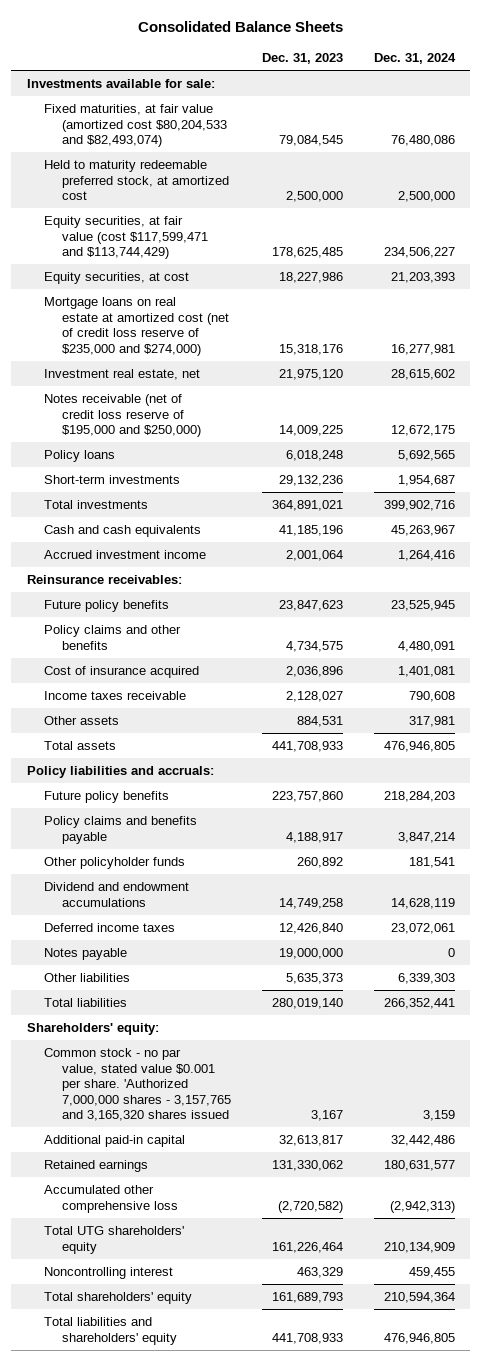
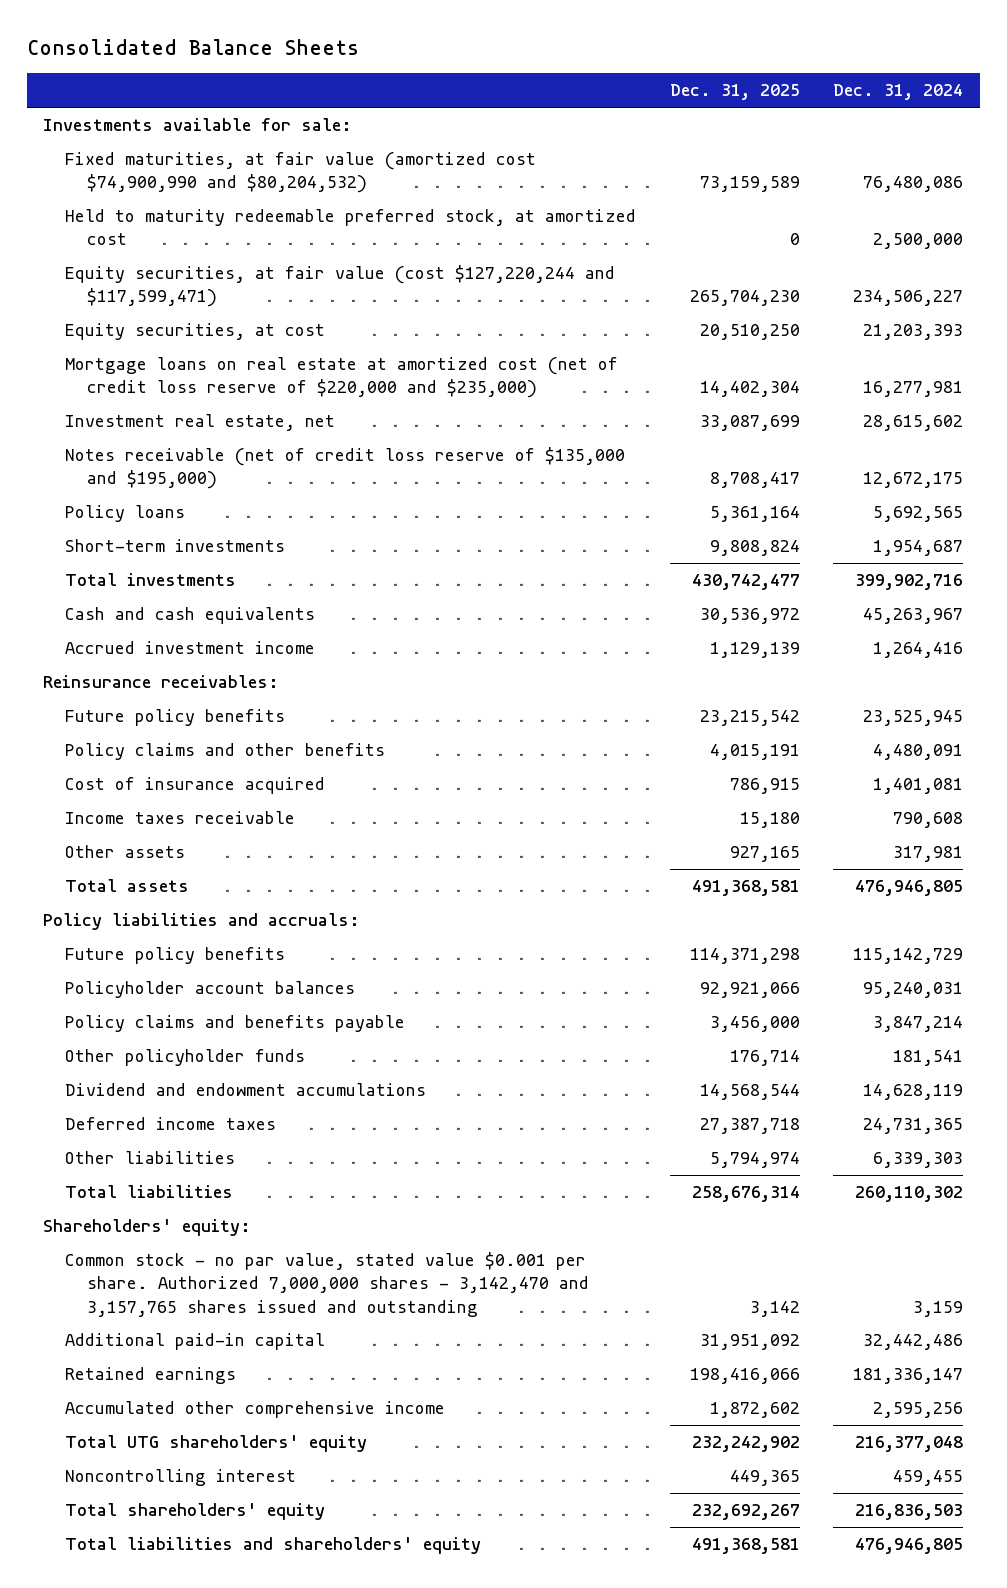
[261,53,343,65] Dec. 31, 2023 -> none
none -> [669,84,800,101] Dec. 31, 2025
[44,104,227,148] Fixed maturities, at fair value (amortized cost $80,204,533 and $82,493,074) -> [65,152,537,194] Fixed maturities, at fair value (amortized cost $74,900,990 and $80,204,532)
[44,216,208,260] Equity securities, at fair value (cost $117,599,471 and $113,744,429) -> [65,265,616,308] Equity securities, at fair value (cost $127,220,244 and $117,599,471)
[44,297,229,356] Mortgage loans on real estate at amortized cost (net of credit loss reserve of $235,000 and $274,000) -> [65,357,619,399] Mortgage loans on real estate at amortized cost (net of credit loss reserve of $220,000 and $235,000)
[44,394,201,438] Notes receivable (net of credit loss reserve of $195,000 and $250,000) -> [65,447,626,490] Notes receivable (net of credit loss reserve of $135,000 and $195,000)
[383,791,455,803] 218,284,203 -> [853,948,964,965] 115,142,729
none -> [65,981,356,999] Policyholder account balances
[44,948,128,961] Notes payable -> none
[390,923,455,935] 23,072,061 -> [863,1118,964,1135] 24,731,365
[383,998,455,1010] 266,352,441 -> [855,1186,964,1203] 260,110,302
[44,1048,231,1122] Common stock - no par value, stated value $0.001 per share. 'Authorized 7,000,000 shares - 3,157,765 and 3,165,320 shares issued -> [65,1252,589,1317] Common stock - no par value, stated value $0.001 per share. Authorized 7,000,000 shares - 3,142,470 and 3,157,765 shares issued and outstanding
[383,1160,455,1172] 180,631,577 -> [853,1368,964,1385] 181,336,147
[44,1185,178,1213] Accumulated other comprehensive loss -> [65,1401,446,1419] Accumulated other comprehensive income
[389,1200,455,1213] (2,942,313) -> [873,1402,964,1419] 2,595,256
[383,1241,455,1253] 210,134,909 -> [855,1436,964,1453] 216,377,048
[383,1292,455,1304] 210,594,364 -> [855,1504,964,1521] 216,836,503

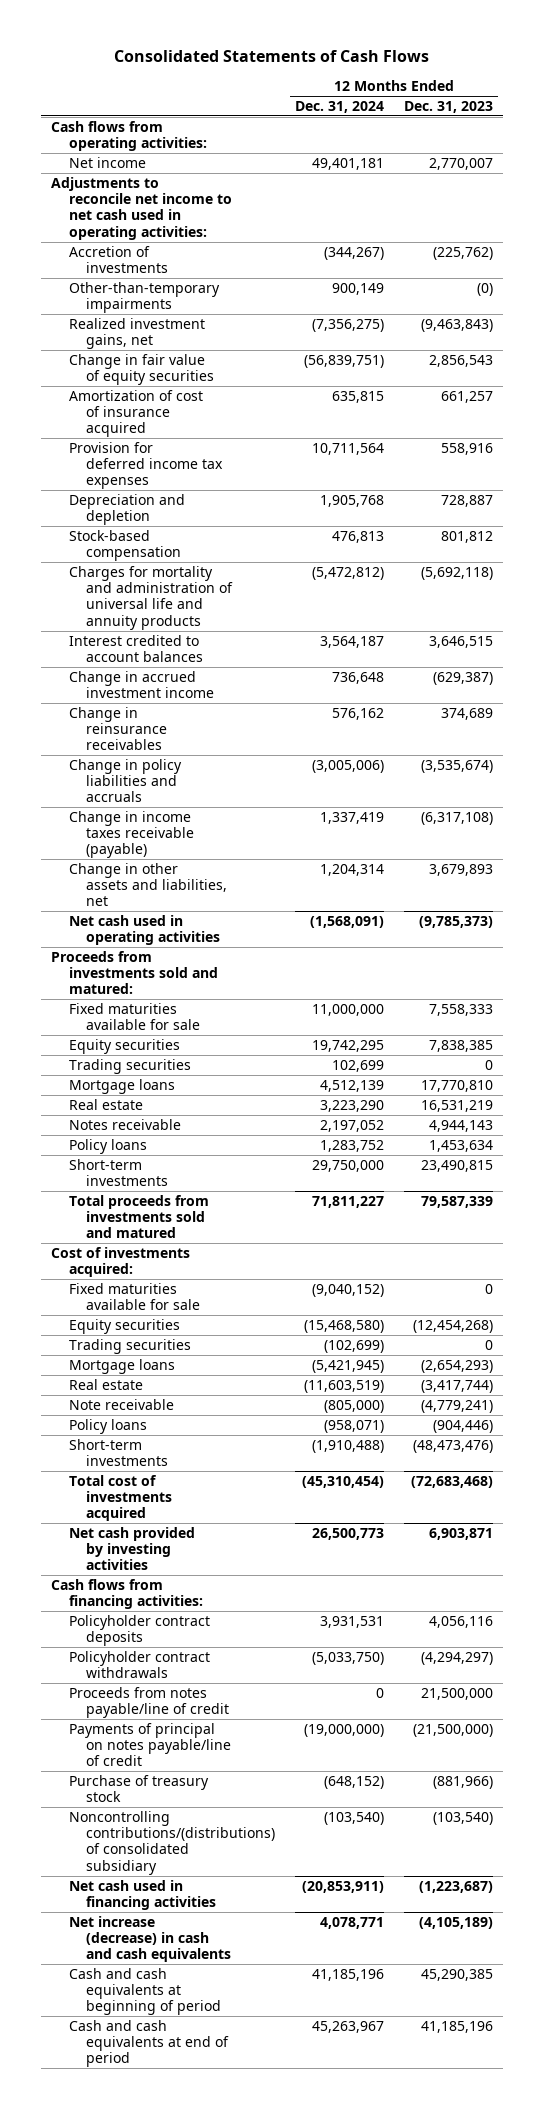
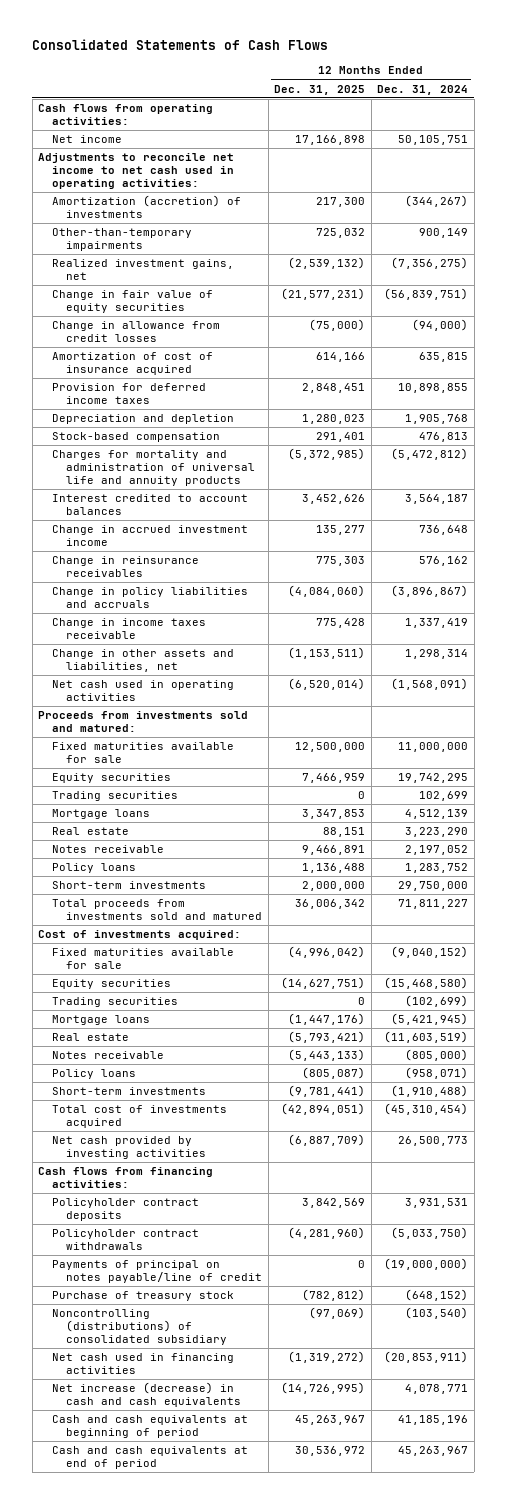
[404,101,494,114] Dec. 31, 2023 -> none
none -> [274,84,366,95] Dec. 31, 2025
[312,157,385,170] 49,401,181 -> [398,135,469,146] 50,105,751
[68,245,169,274] Accretion of investments -> [52,195,242,219] Amortization (accretion) of investments
none -> [52,321,221,343] Change in allowance from credit losses
[68,441,224,490] Provision for deferred income tax expenses -> [52,383,207,405] Provision for deferred income taxes
[312,442,385,455] 10,711,564 -> [398,383,469,394] 10,898,855
[312,759,385,773] (3,005,006) -> [391,585,469,598] (3,896,867)
[68,810,195,859] Change in income taxes receivable (payable) -> [52,618,207,640] Change in income taxes receivable
[320,863,385,876] 1,204,314 -> [405,649,469,660] 1,298,314
[68,1398,174,1410] Note receivable -> [52,1051,165,1060] Notes receivable
[68,1686,230,1719] Proceeds from notes payable/line of credit -> none
[68,1810,276,1875] Noncontrolling contributions/(distributions) of consolidated subsidiary -> [52,1309,228,1346] Noncontrolling (distributions) of consolidated subsidiary

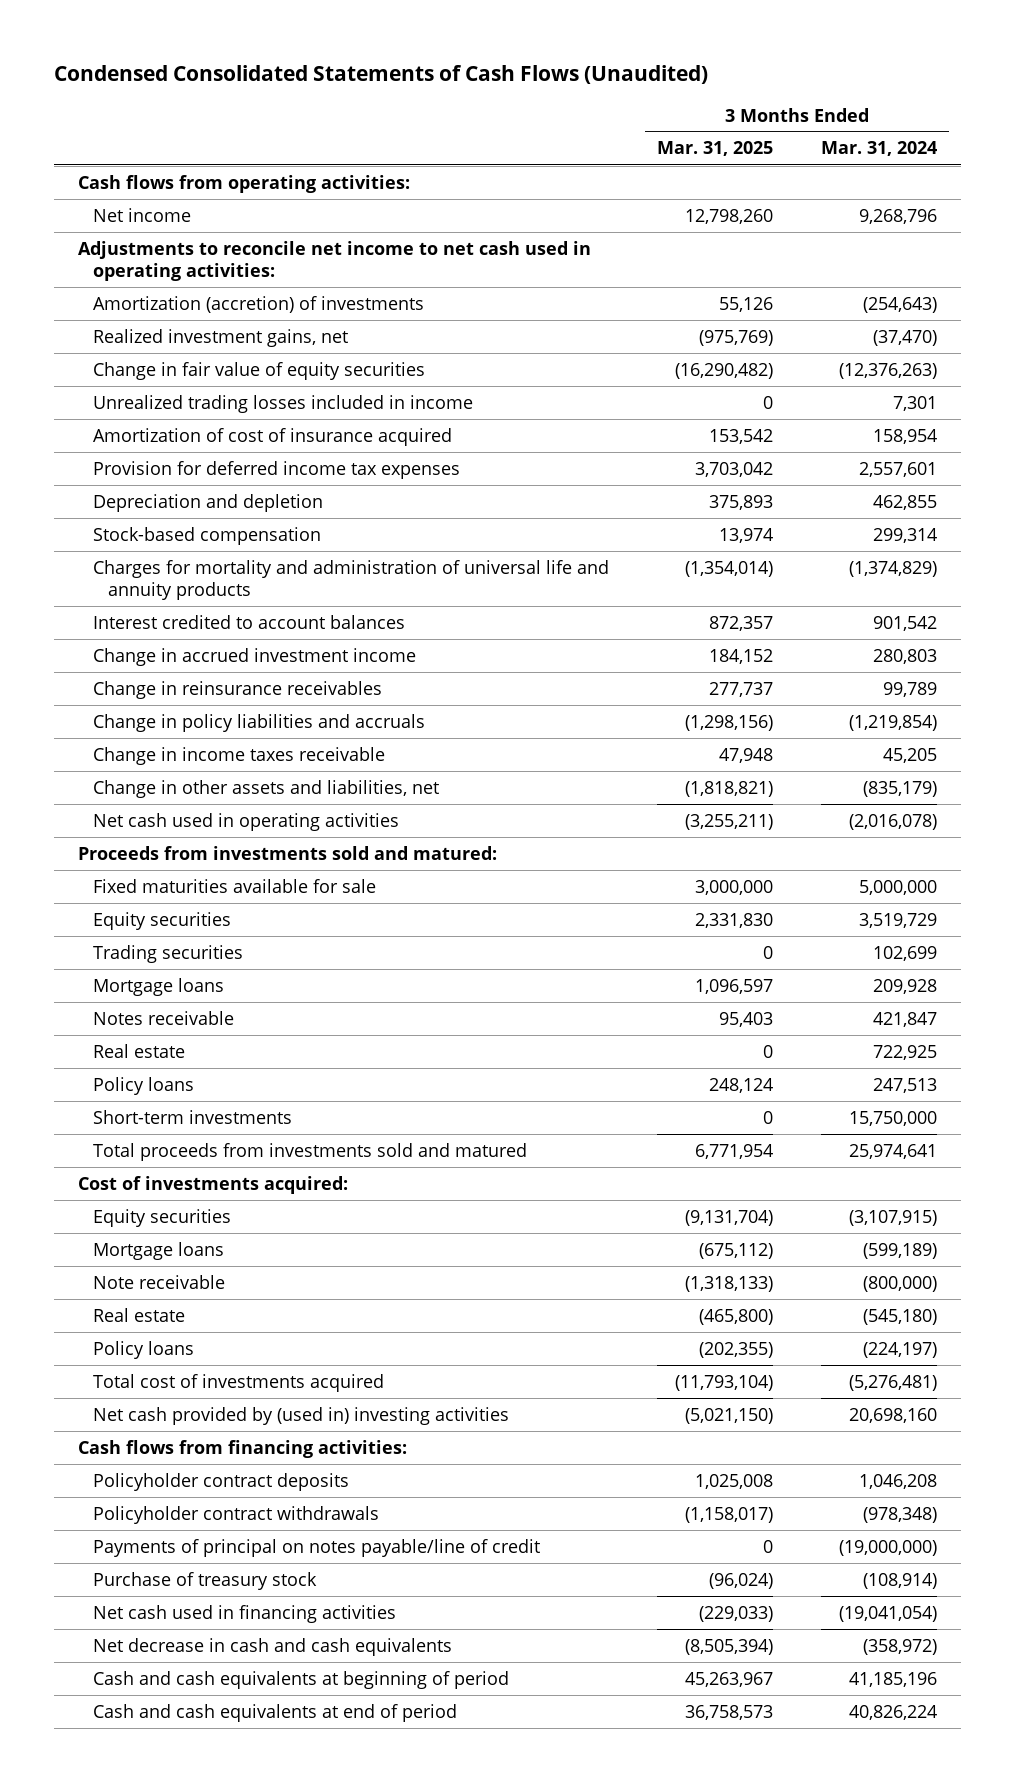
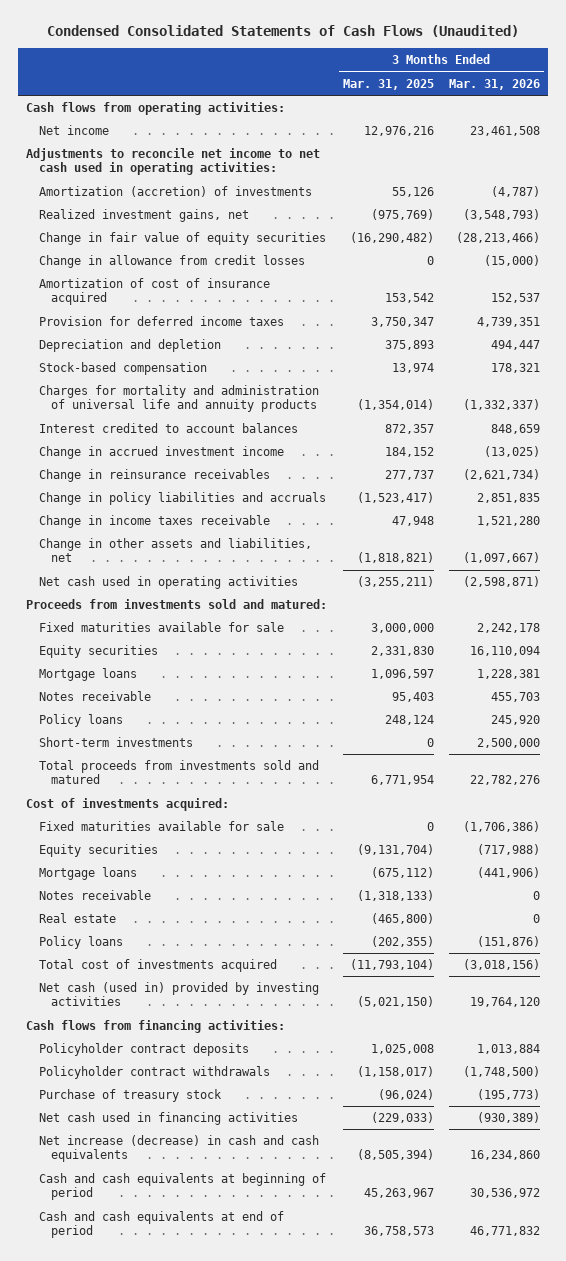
[820,141,937,157] Mar. 31, 2024 -> none
none -> [449,78,541,90] Mar. 31, 2026
[684,208,773,224] 12,798,260 -> [363,126,434,137] 12,976,216
[93,394,474,413] Unrealized trading losses included in income -> none
none -> [38,255,305,269] Change in allowance from credit losses
[93,460,461,479] Provision for deferred income tax expenses -> [38,316,284,327] Provision for deferred income taxes
[694,461,773,477] 3,703,042 -> [370,317,434,328] 3,750,347
[684,714,773,731] (1,298,156) -> [356,492,434,504] (1,523,417)
[93,944,244,963] Trading securities -> none
[93,1043,186,1058] Real estate -> none
none -> [38,821,284,832] Fixed maturities available for sale
[93,1274,226,1289] Note receivable -> [38,890,151,901] Notes receivable
[93,1406,510,1425] Net cash provided by (used in) investing activities -> [38,982,319,1007] Net cash (used in) provided by investing activities
[93,1538,541,1557] Payments of principal on notes payable/line of credit -> none
[93,1637,453,1656] Net decrease in cash and cash equivalents -> [38,1135,319,1163] Net increase (decrease) in cash and cash equivalents

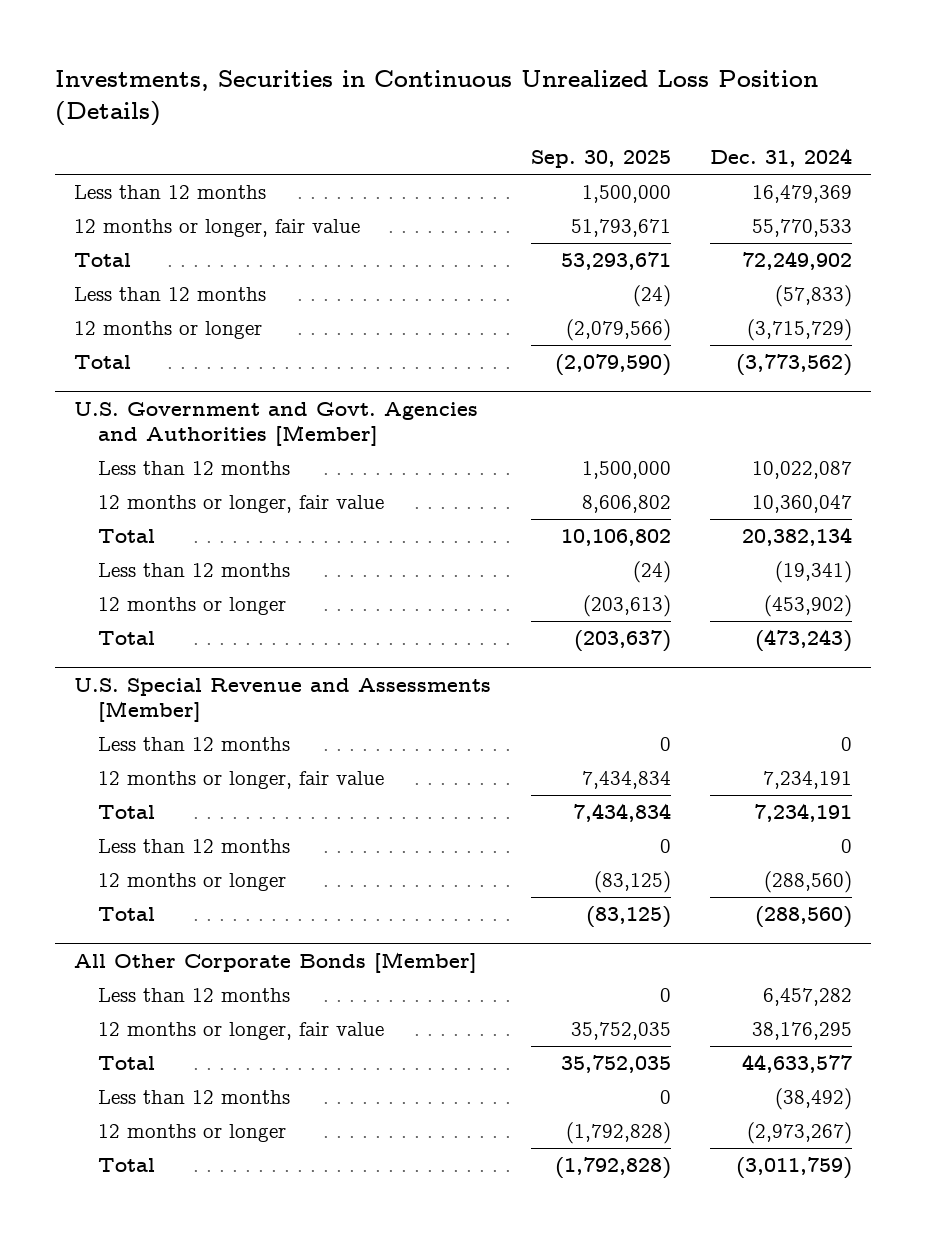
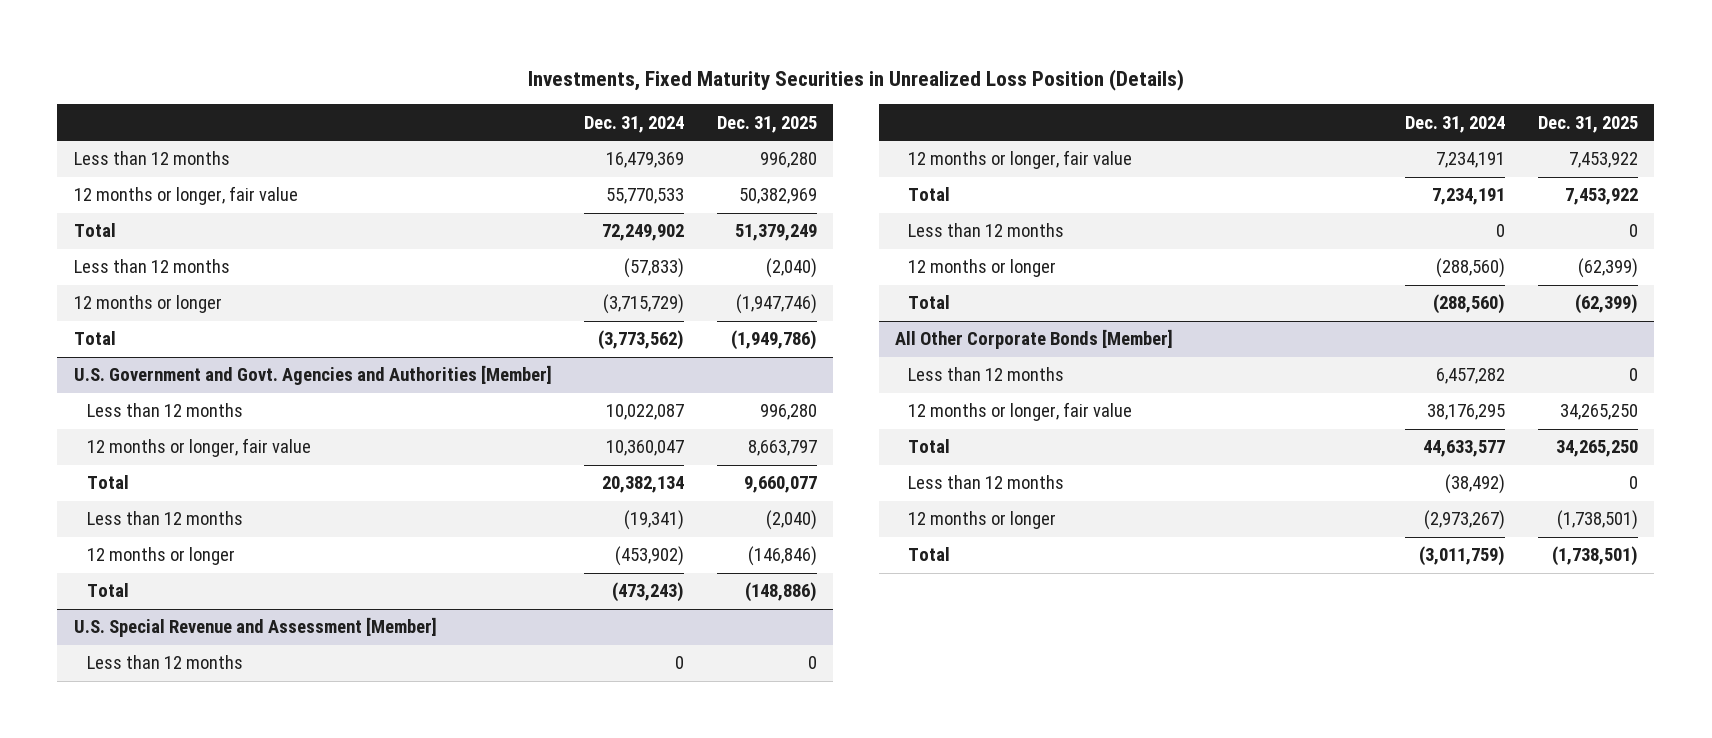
[54,70,818,127] Investments, Securities in Continuous Unrealized Loss Position (Details) -> [527,68,1184,91] Investments, Fixed Maturity Securities in Unrealized Loss Position (Details)
[530,150,671,169] Sep. 30, 2025 -> none
none -> [716,115,817,133] Dec. 31, 2025
[74,677,492,723] U.S. Special Revenue and Assessments [Member] -> [73,617,437,638] U.S. Special Revenue and Assessment [Member]

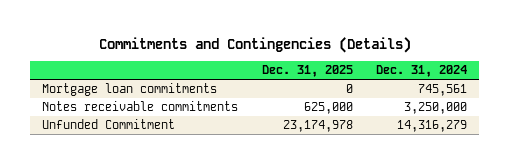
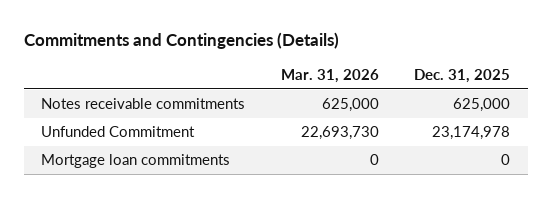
[376,65,468,78] Dec. 31, 2024 -> none
none -> [280,69,379,84] Mar. 31, 2026
[42,83,218,97] Mortgage loan commitments -> [41,154,231,169] Mortgage loan commitments

